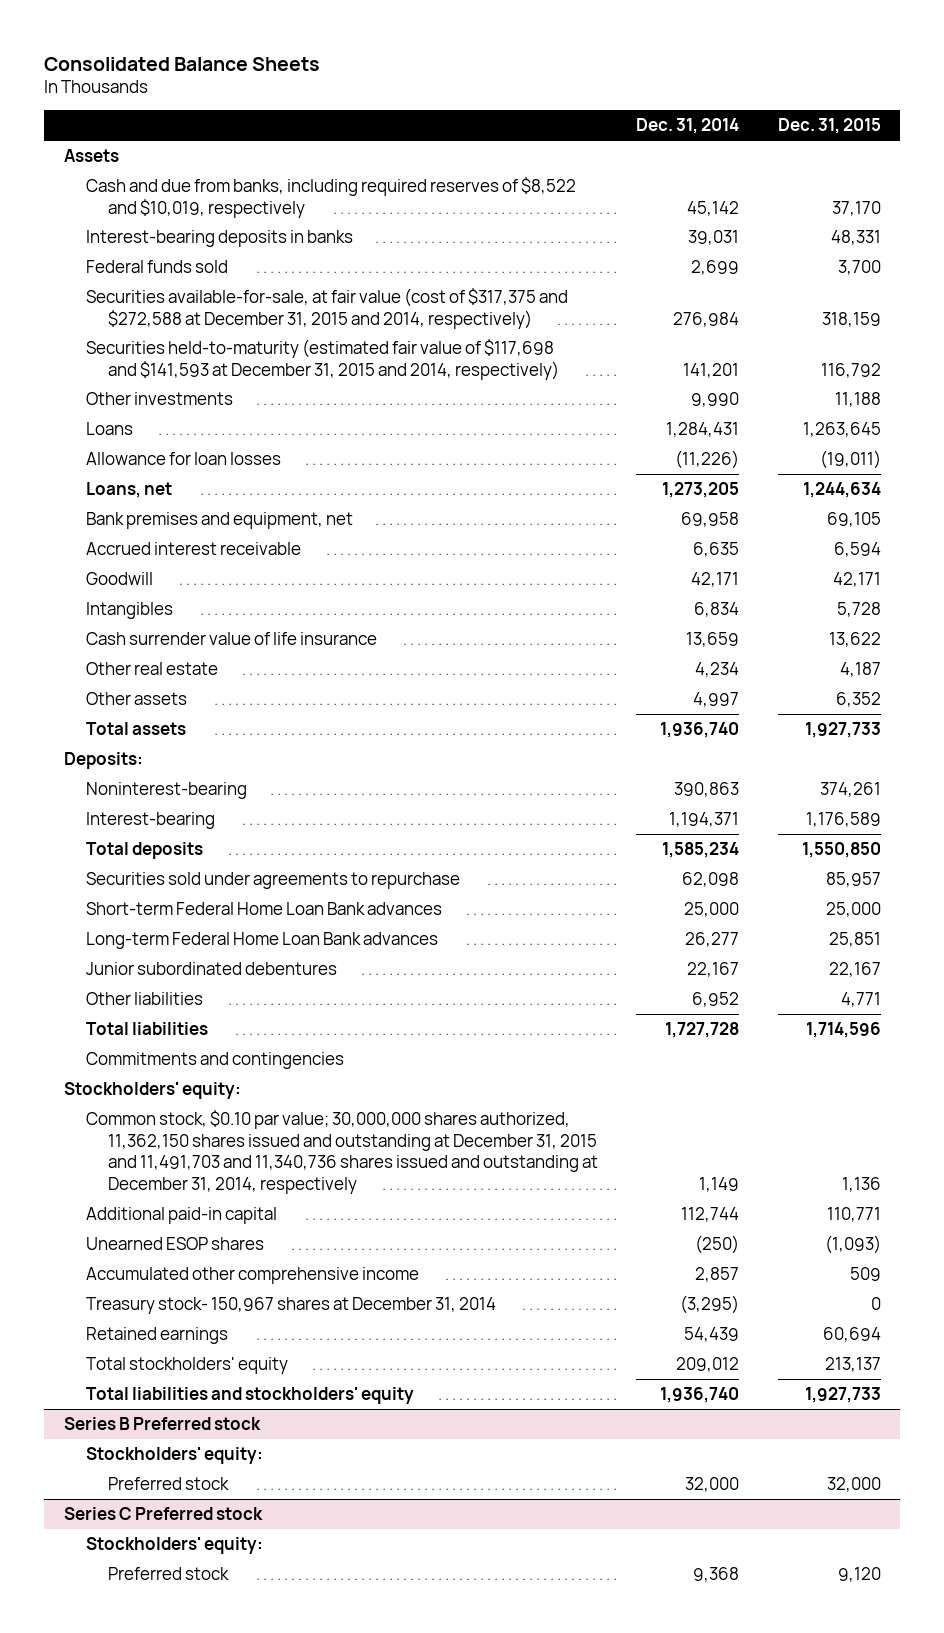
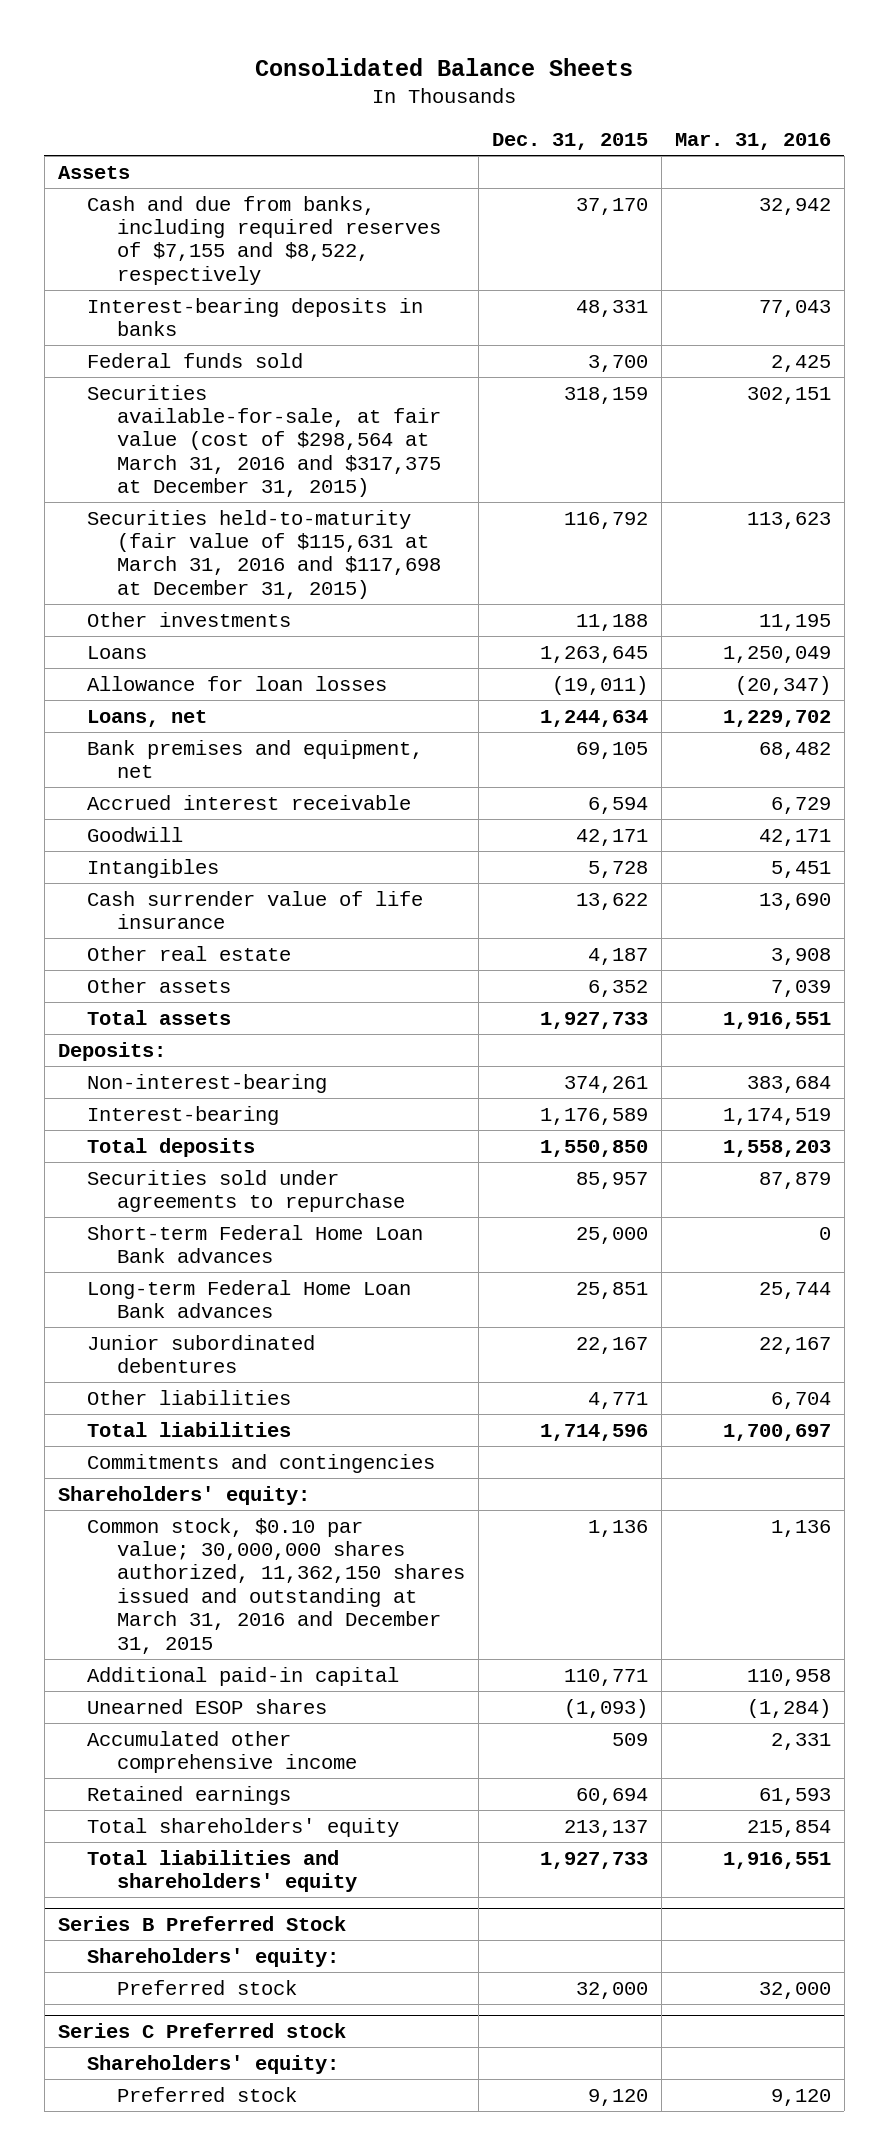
[636,118,740,135] Dec. 31, 2014 -> none
none -> [674,132,831,150] Mar. 31, 2016
[85,177,576,218] Cash and due from banks, including required reserves of $8,522 and $10,019, respectively -> [87,195,441,285] Cash and due from banks, including required reserves of $7,155 and $8,522, respectively
[85,288,568,329] Securities available-for-sale, at fair value (cost of $317,375 and $272,588 at December 31, 2015 and 2014, respectively) -> [87,384,441,498] Securities available-for-sale, at fair value (cost of $298,564 at March 31, 2016 and $317,375 at December 31, 2015)
[85,339,559,380] Securities held-to-maturity (estimated fair value of $117,698 and $141,593 at December 31, 2015 and 2014, respectively) -> [87,509,441,599] Securities held-to-maturity (fair value of $115,631 at March 31, 2016 and $117,698 at December 31, 2015)
[85,782,247,800] Noninterest-bearing -> [87,1073,328,1093] Non-interest-bearing
[63,1082,241,1100] Stockholders' equity: -> [57,1485,310,1505] Shareholders' equity:
[85,1110,598,1194] Common stock, $0.10 par value; 30,000,000 shares authorized, 11,362,150 shares issued and outstanding at December 31, 2015 and 11,491,703 and 11,340,736 shares issued and outstanding at December 31, 2014, respectively -> [87,1517,465,1654] Common stock, $0.10 par value; 30,000,000 shares authorized, 11,362,150 shares issued and outstanding at March 31, 2016 and December 31, 2015
[85,1297,496,1315] Treasury stock- 150,967 shares at December 31, 2014 -> none
[85,1357,288,1375] Total stockholders' equity -> [87,1817,400,1837] Total shareholders' equity
[85,1387,414,1405] Total liabilities and stockholders' equity -> [87,1849,357,1892] Total liabilities and shareholders' equity
[63,1417,261,1431] Series B Preferred stock -> [57,1916,346,1932] Series B Preferred Stock
[85,1447,263,1465] Stockholders' equity: -> [87,1947,340,1967] Shareholders' equity:
[85,1537,263,1555] Stockholders' equity: -> [87,2054,340,2074] Shareholders' equity:

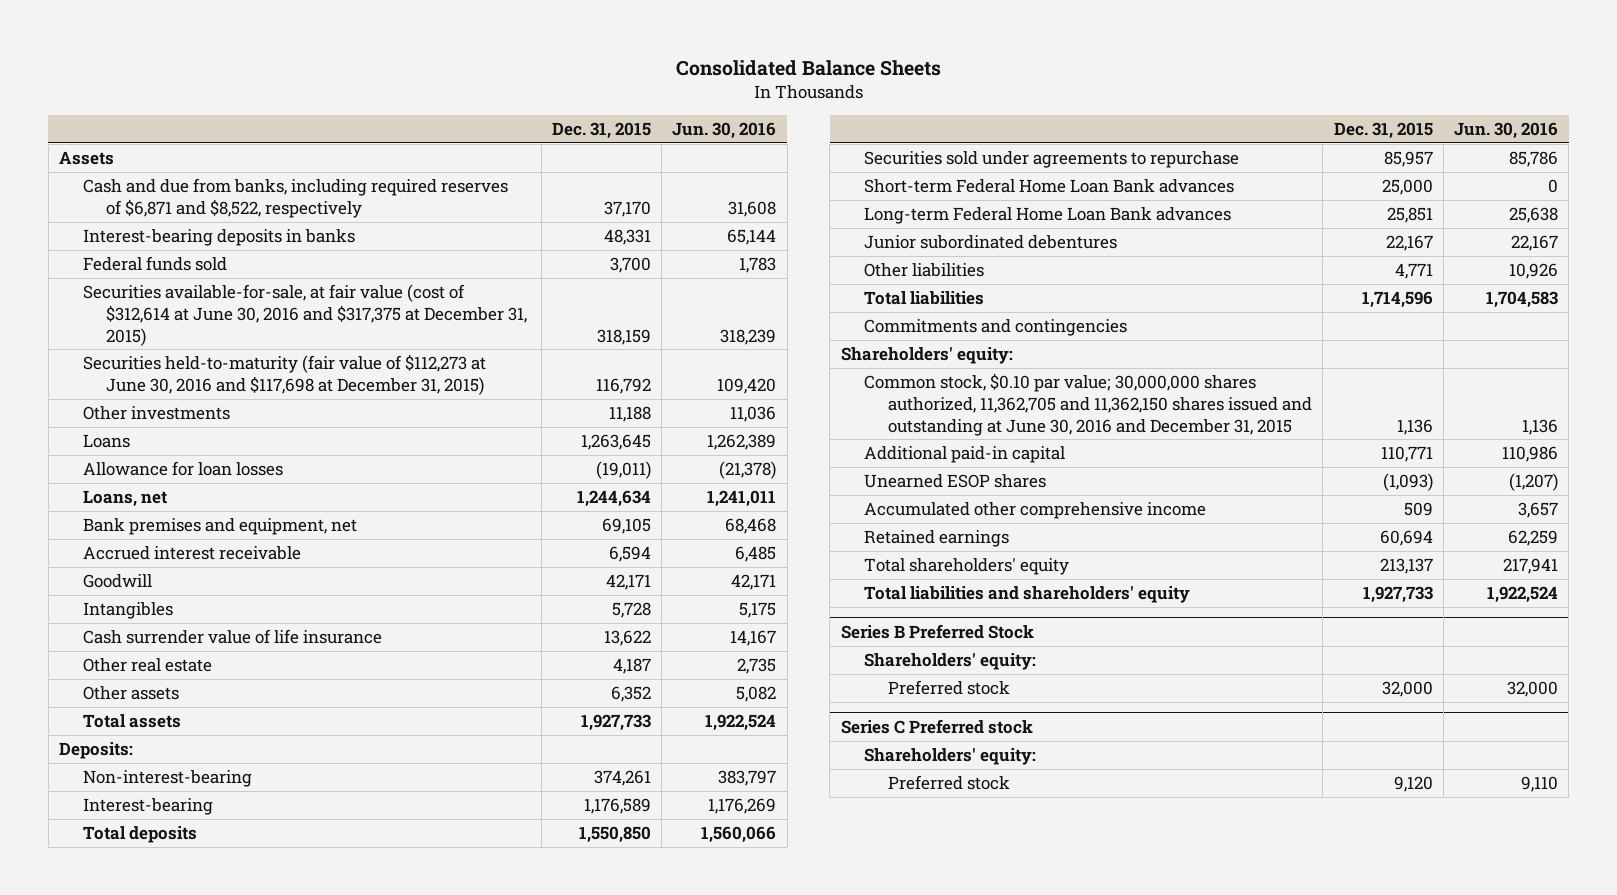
[674,132,831,150] Mar. 31, 2016 -> none
none -> [672,122,777,140] Jun. 30, 2016
[87,195,441,285] Cash and due from banks, including required reserves of $7,155 and $8,522, respectively -> [82,178,508,218] Cash and due from banks, including required reserves of $6,871 and $8,522, respectively
[87,384,441,498] Securities available-for-sale, at fair value (cost of $298,564 at March 31, 2016 and $317,375 at December 31, 2015) -> [82,284,528,346] Securities available-for-sale, at fair value (cost of $312,614 at June 30, 2016 and $317,375 at December 31, 2015)
[87,509,441,599] Securities held-to-maturity (fair value of $115,631 at March 31, 2016 and $117,698 at December 31, 2015) -> [82,354,486,395] Securities held-to-maturity (fair value of $112,273 at June 30, 2016 and $117,698 at December 31, 2015)
[87,1517,465,1654] Common stock, $0.10 par value; 30,000,000 shares authorized, 11,362,150 shares issued and outstanding at March 31, 2016 and December 31, 2015 -> [864,373,1313,436] Common stock, $0.10 par value; 30,000,000 shares authorized, 11,362,705 and 11,362,150 shares issued and outstanding at June 30, 2016 and December 31, 2015

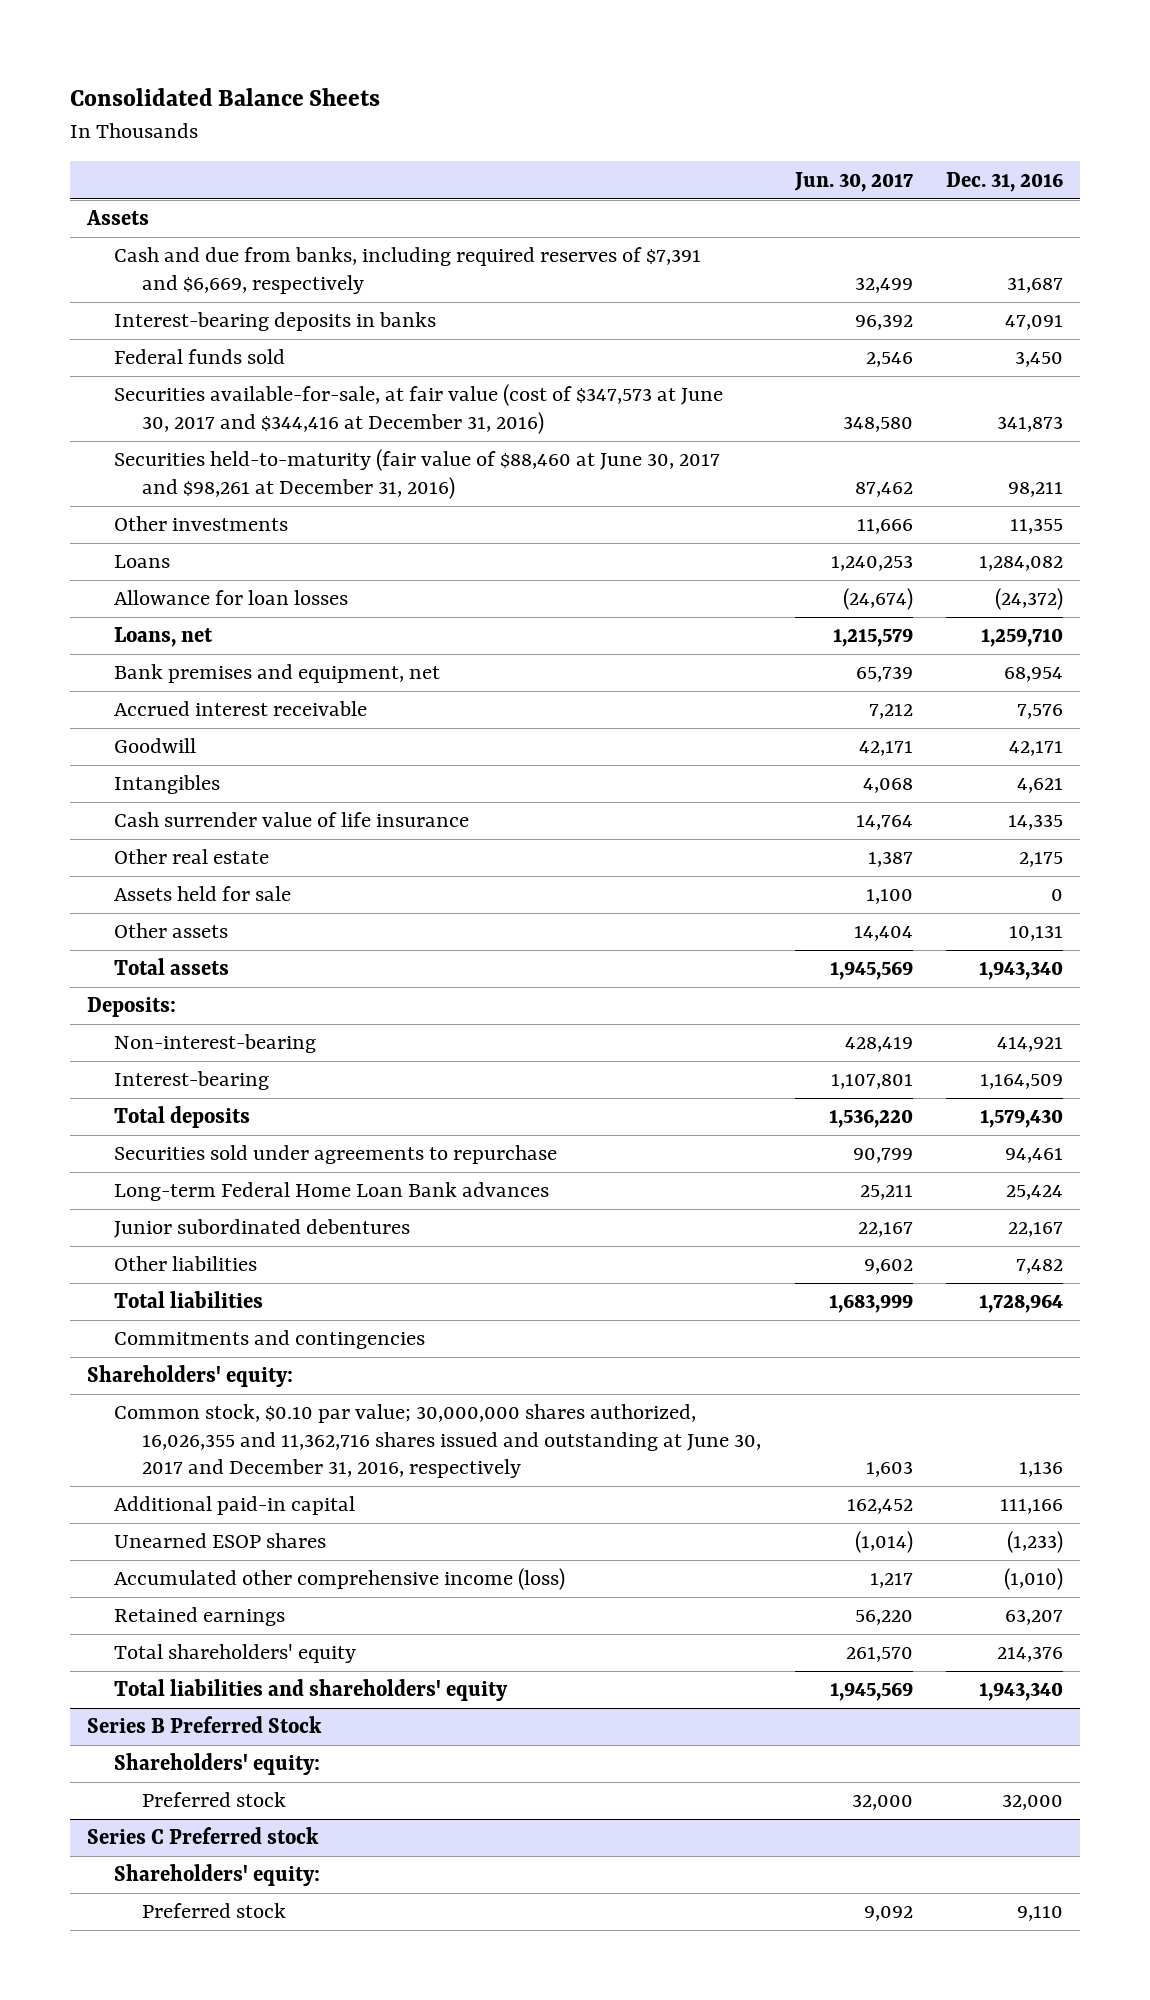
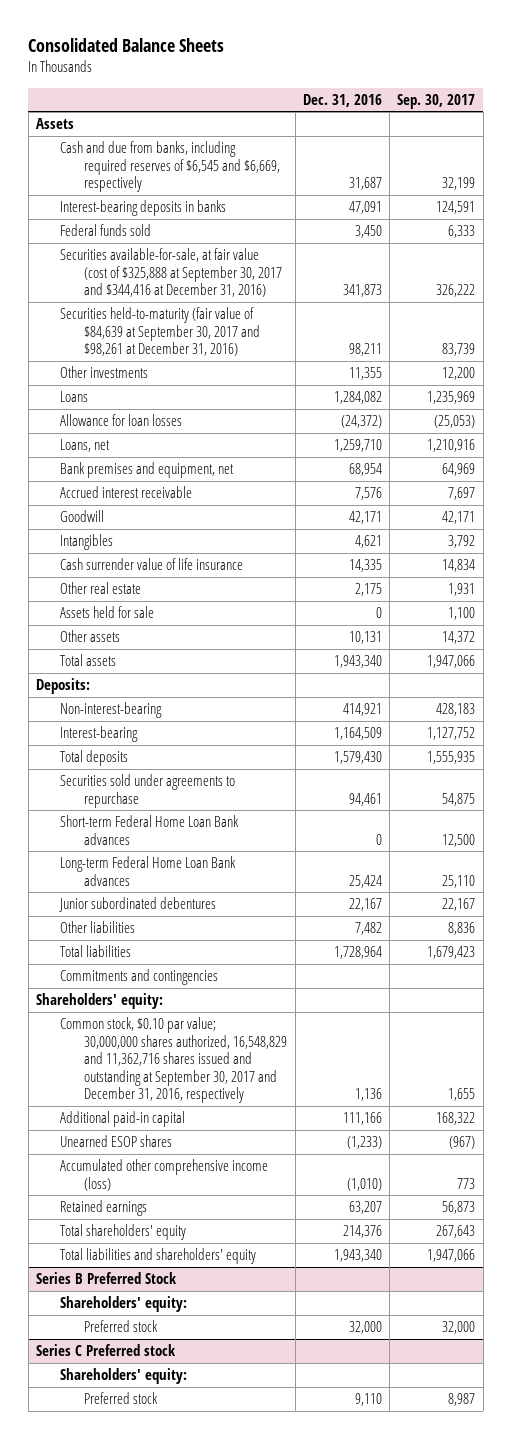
[793,171,913,192] Jun. 30, 2017 -> none
none -> [397,93,476,109] Sep. 30, 2017
[114,247,702,294] Cash and due from banks, including required reserves of $7,391 and $6,669, respectively -> [60,141,281,193] Cash and due from banks, including required reserves of $6,545 and $6,669, respectively
[114,384,724,434] Securities available-for-sale, at fair value (cost of $347,573 at June 30, 2017 and $344,416 at December 31, 2016) -> [60,248,283,298] Securities available-for-sale, at fair value (cost of $325,888 at September 30, 2017 and $344,416 at December 31, 2016)
[114,449,721,499] Securities held-to-maturity (fair value of $88,460 at June 30, 2017 and $98,261 at December 31, 2016) -> [60,307,261,357] Securities held-to-maturity (fair value of $84,639 at September 30, 2017 and $98,261 at December 31, 2016)
none -> [60,815,240,845] Short-term Federal Home Loan Bank advances
[114,1404,762,1479] Common stock, $0.10 par value; 30,000,000 shares authorized, 16,026,355 and 11,362,716 shares issued and outstanding at June 30, 2017 and December 31, 2016, respectively -> [60,1017,288,1104] Common stock, $0.10 par value; 30,000,000 shares authorized, 16,548,829 and 11,362,716 shares issued and outstanding at September 30, 2017 and December 31, 2016, respectively

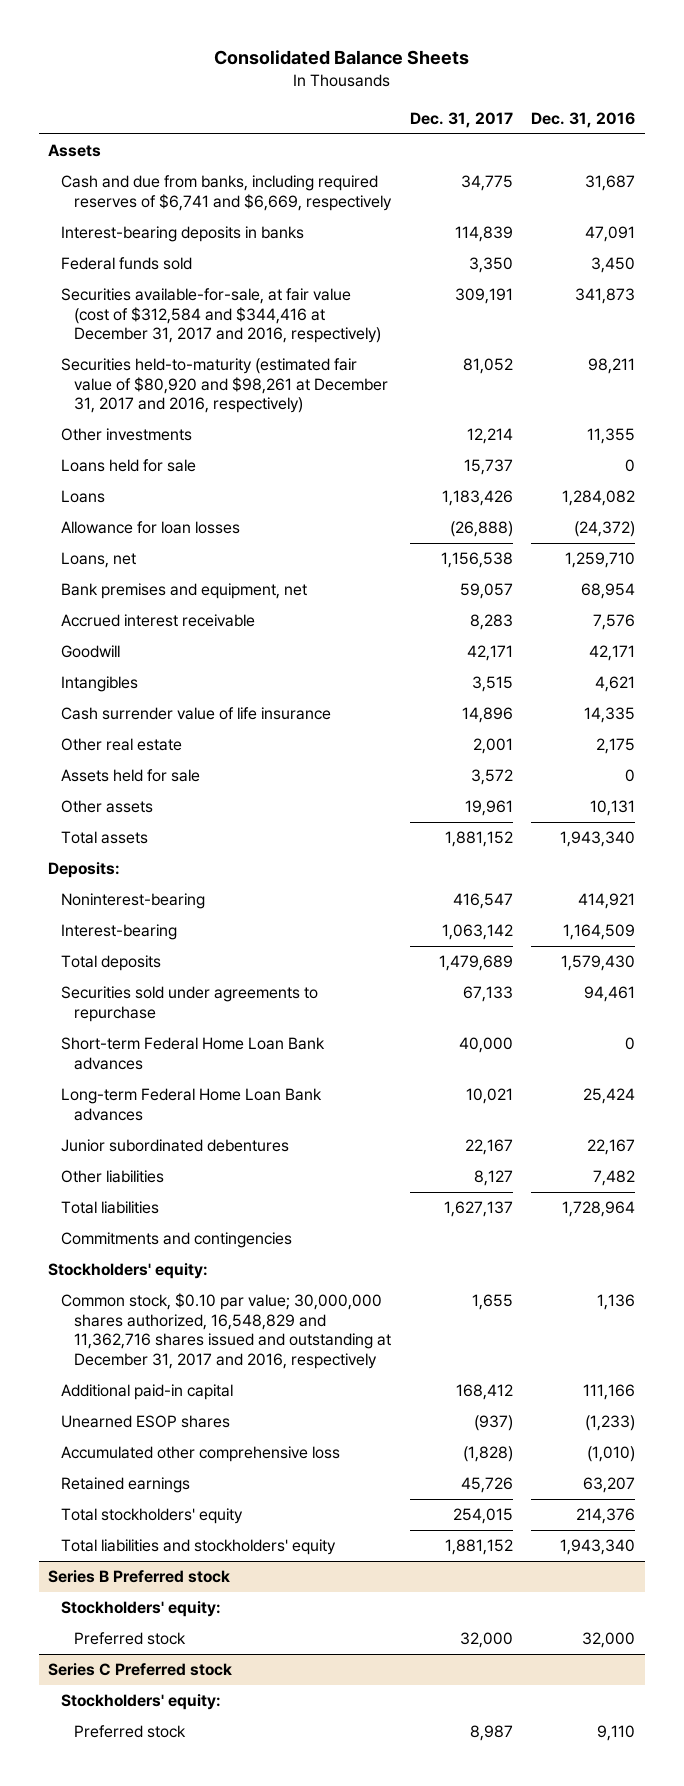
[397,93,476,109] Sep. 30, 2017 -> none
none -> [409,111,513,128] Dec. 31, 2017
[60,141,281,193] Cash and due from banks, including required reserves of $6,545 and $6,669, respectively -> [61,175,393,211] Cash and due from banks, including required reserves of $6,741 and $6,669, respectively
[60,248,283,298] Securities available-for-sale, at fair value (cost of $325,888 at September 30, 2017 and $344,416 at December 31, 2016) -> [61,288,382,344] Securities available-for-sale, at fair value (cost of $312,584 and $344,416 at December 31, 2017 and 2016, respectively)
[60,307,261,357] Securities held-to-maturity (fair value of $84,639 at September 30, 2017 and $98,261 at December 31, 2016) -> [61,358,389,414] Securities held-to-maturity (estimated fair value of $80,920 and $98,261 at December 31, 2017 and 2016, respectively)
none -> [61,459,197,473] Loans held for sale
[60,702,163,719] Non-interest-bearing -> [61,893,206,910] Noninterest-bearing
[36,993,164,1010] Shareholders' equity: -> [48,1263,209,1280] Stockholders' equity:
[60,1017,288,1104] Common stock, $0.10 par value; 30,000,000 shares authorized, 16,548,829 and 11,362,716 shares issued and outstanding at September 30, 2017 and December 31, 2016, respectively -> [61,1293,392,1370] Common stock, $0.10 par value; 30,000,000 shares authorized, 16,548,829 and 11,362,716 shares issued and outstanding at December 31, 2017 and 2016, respectively
[60,1159,269,1191] Accumulated other comprehensive income (loss) -> [61,1446,341,1463] Accumulated other comprehensive loss
[60,1224,187,1241] Total shareholders' equity -> [61,1508,244,1525] Total stockholders' equity
[60,1248,257,1265] Total liabilities and shareholders' equity -> [61,1539,337,1556] Total liabilities and stockholders' equity
[36,1272,178,1285] Series B Preferred Stock -> [48,1570,231,1584] Series B Preferred stock
[60,1296,188,1313] Shareholders' equity: -> [61,1601,222,1618] Stockholders' equity:
[60,1368,188,1385] Shareholders' equity: -> [61,1694,222,1711] Stockholders' equity:

